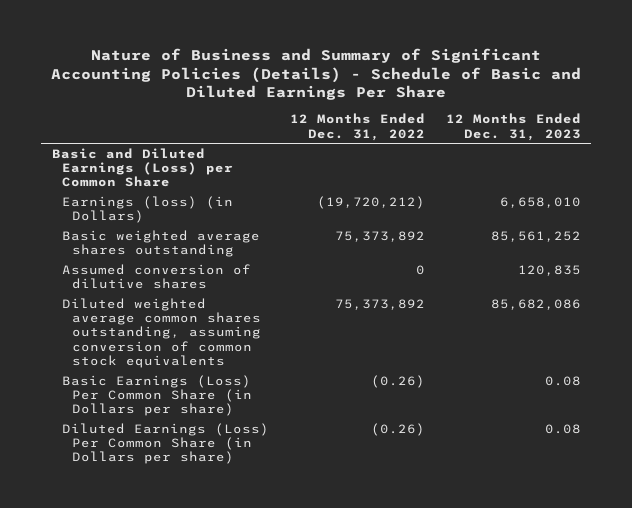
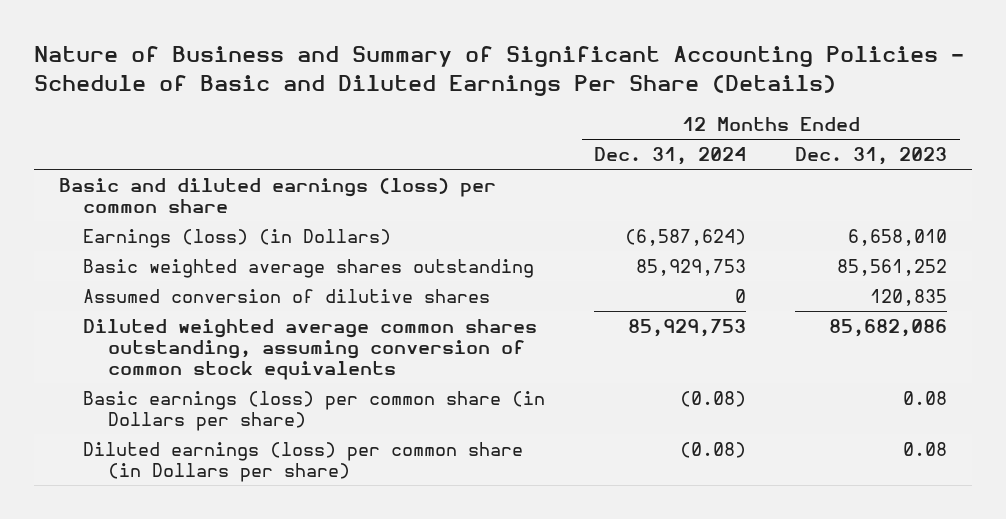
[51,47,582,101] Nature of Business and Summary of Significant Accounting Policies (Details) - Schedule of Basic and Diluted Earnings Per Share -> [34,46,965,96] Nature of Business and Summary of Significant Accounting Policies - Schedule of Basic and Diluted Earnings Per Share (Details)
[289,113,425,141] 12 Months Ended Dec. 31, 2022 -> none
none -> [594,147,747,166] Dec. 31, 2024
[51,148,233,188] Basic and Diluted Earnings (Loss) per Common Share -> [58,178,496,214] Basic and diluted earnings (loss) per common share
[61,375,253,417] Basic Earnings (Loss) Per Common Share (in Dollars per share) -> [83,391,546,432] Basic earnings (loss) per common share (in Dollars per share)
[61,423,269,465] Diluted Earnings (Loss) Per Common Share (in Dollars per share) -> [83,442,524,483] Diluted earnings (loss) per common share (in Dollars per share)

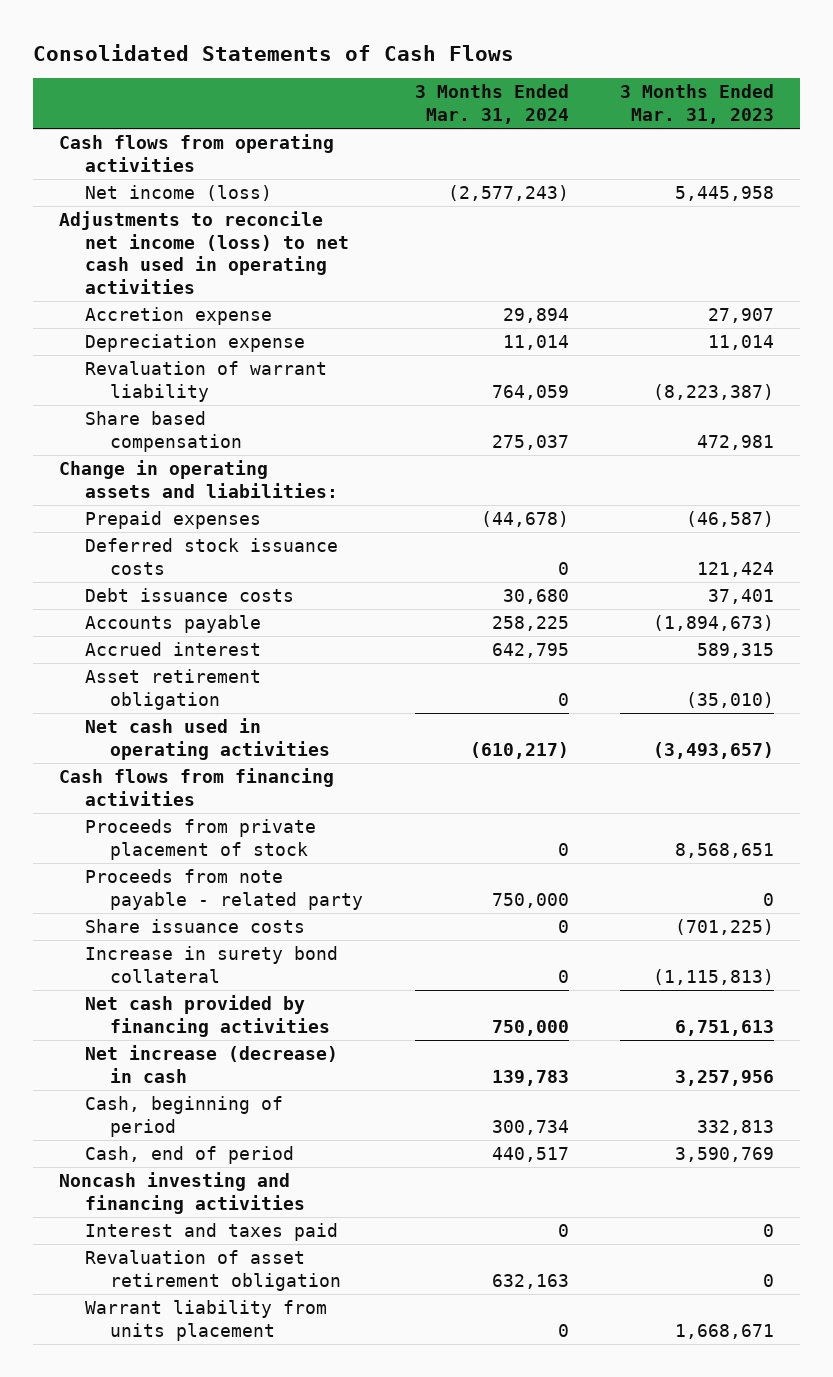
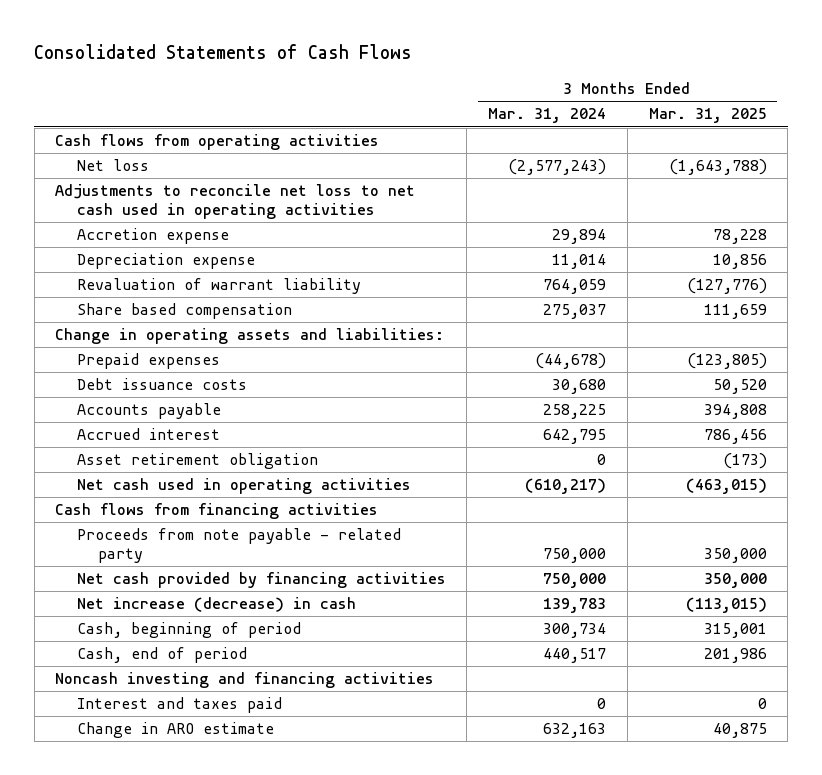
[620,84,775,125] 3 Months Ended Mar. 31, 2023 -> none
none -> [648,108,767,124] Mar. 31, 2025
[84,185,272,202] Net income (loss) -> [76,159,149,172] Net loss
[58,211,349,295] Adjustments to reconcile net income (loss) to net cash used in operating activities -> [55,184,416,220] Adjustments to reconcile net loss to net cash used in operating activities
[84,538,338,575] Deferred stock issuance costs -> none
[84,819,316,860] Proceeds from private placement of stock -> none
[84,919,305,934] Share issuance costs -> none
[84,946,338,983] Increase in surety bond collateral -> none
[84,1300,327,1341] Warrant liability from units placement -> none
[84,1250,342,1291] Revaluation of asset retirement obligation -> [76,722,274,739] Change in ARO estimate

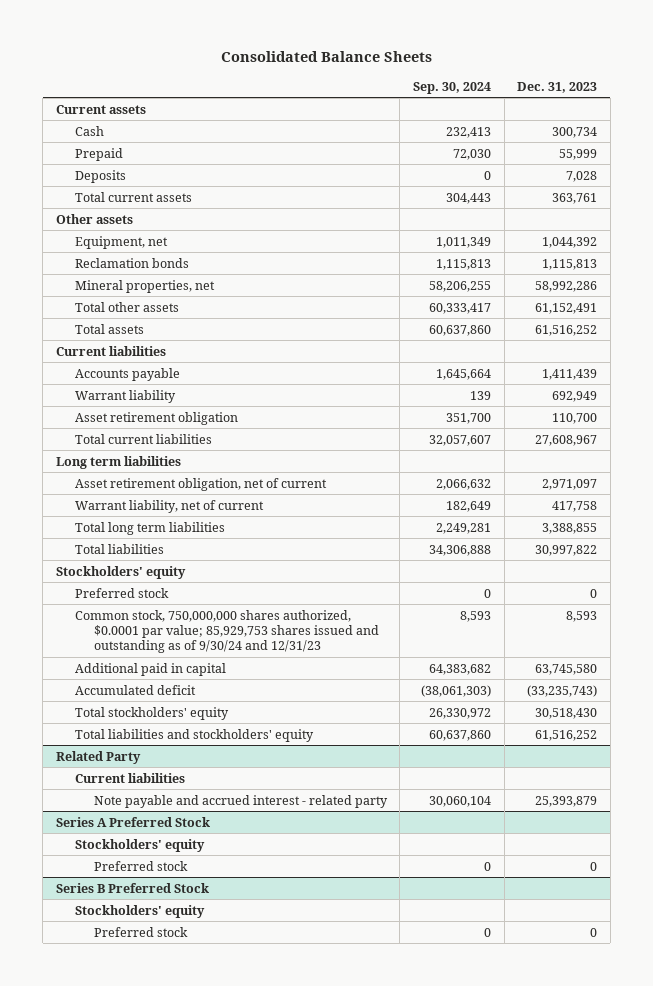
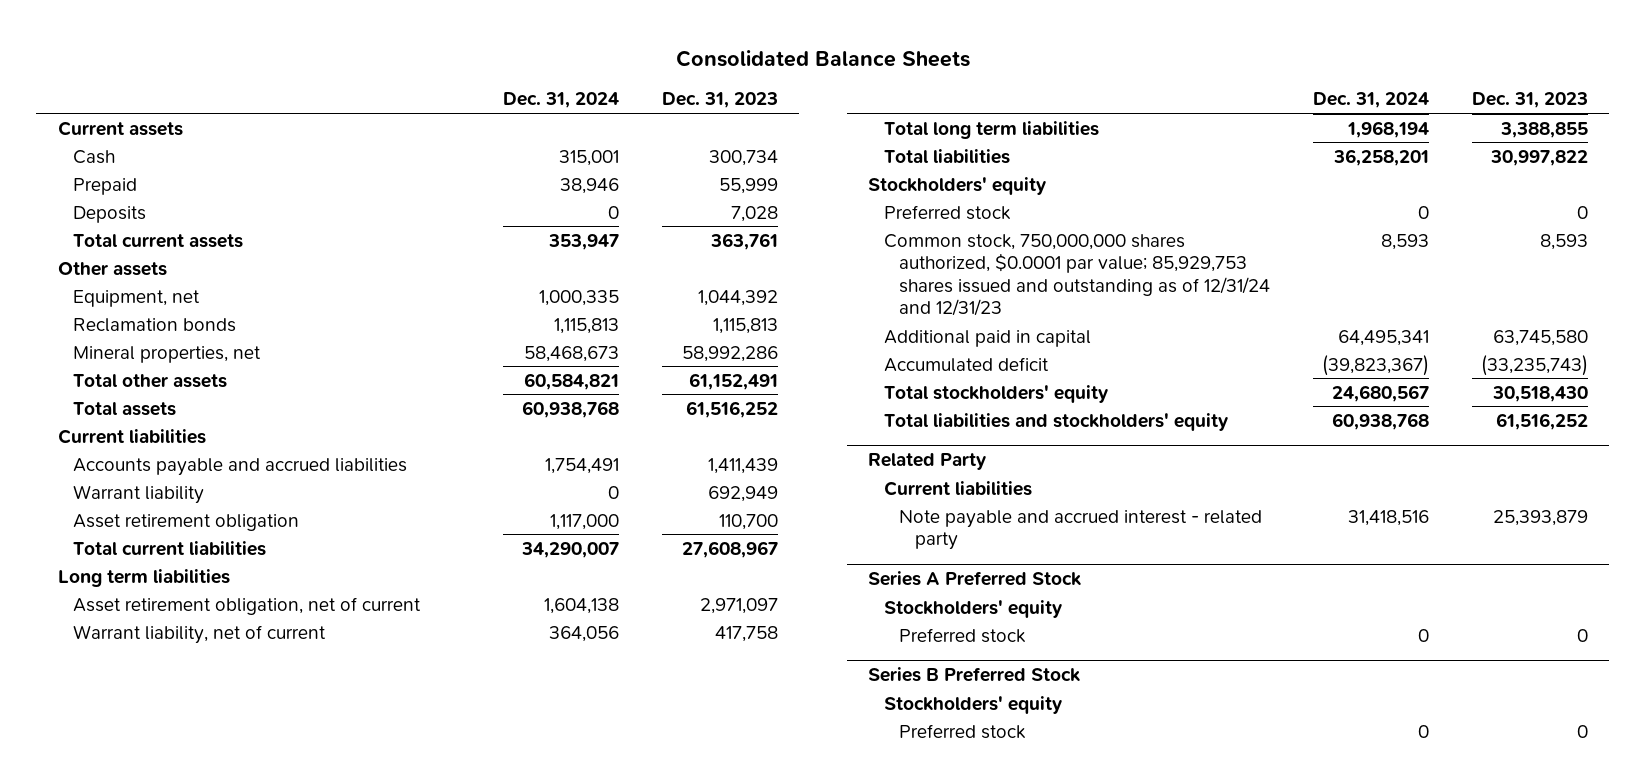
[413,81,492,94] Sep. 30, 2024 -> none
none -> [502,92,619,109] Dec. 31, 2024
[74,367,180,381] Accounts payable -> [73,457,408,476] Accounts payable and accrued liabilities
[74,609,379,654] Common stock, 750,000,000 shares authorized, $0.0001 par value; 85,929,753 shares issued and outstanding as of 9/30/24 and 12/31/23 -> [883,233,1271,317] Common stock, 750,000,000 shares authorized, $0.0001 par value; 85,929,753 shares issued and outstanding as of 12/31/24 and 12/31/23

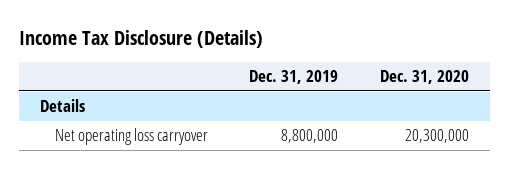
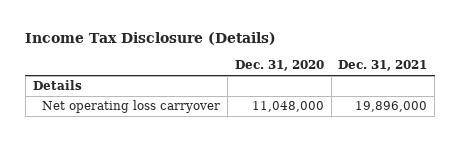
[249,70,339,85] Dec. 31, 2019 -> none
none -> [338,60,428,72] Dec. 31, 2021
[405,129,470,144] 20,300,000 -> [251,101,324,113] 11,048,000

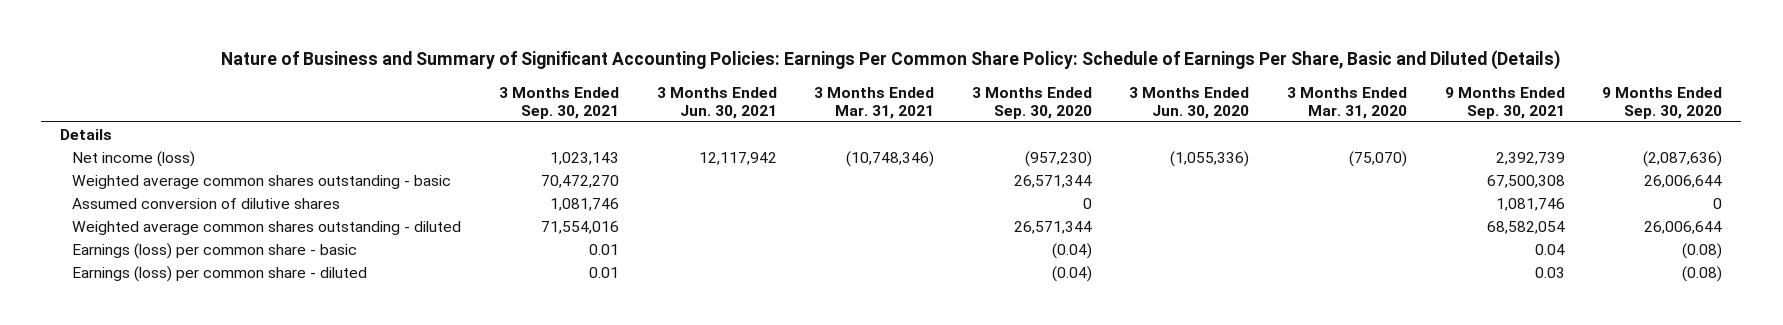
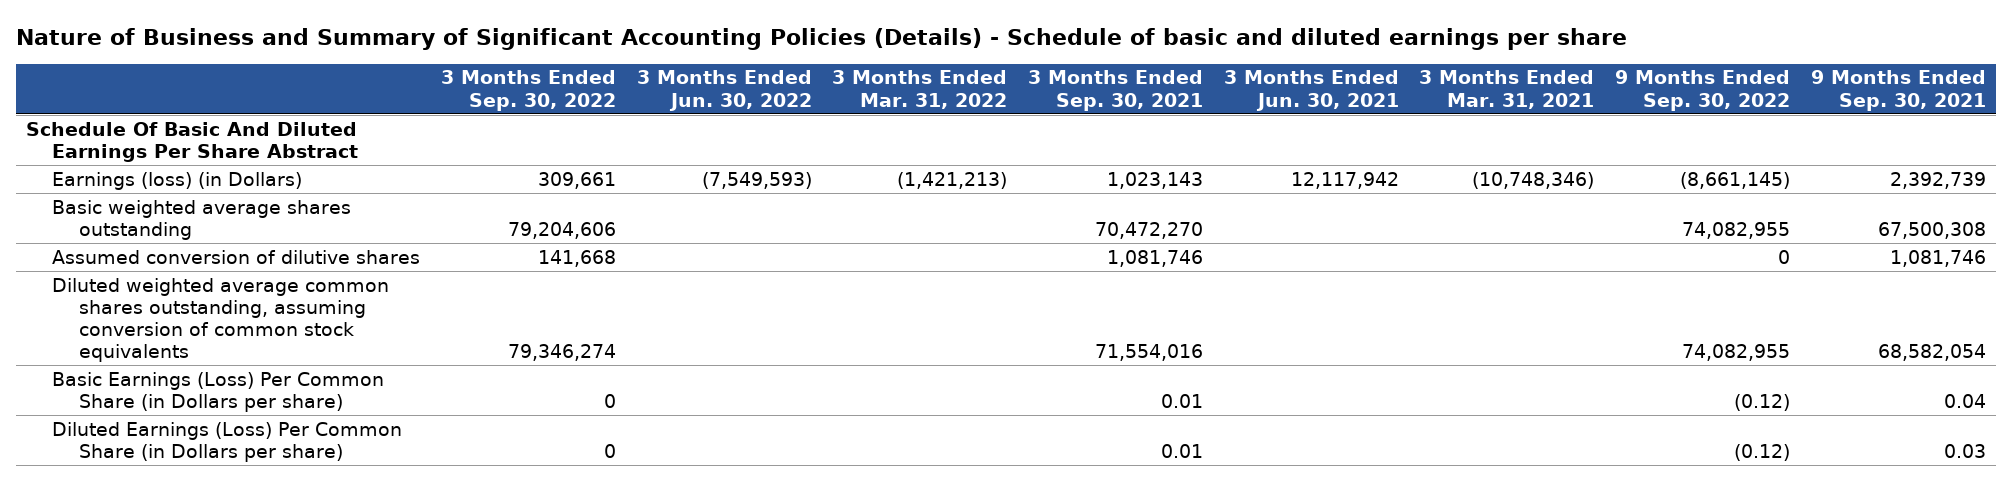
[221,50,1561,71] Nature of Business and Summary of Significant Accounting Policies: Earnings Per Common Share Policy: Schedule of Earnings Per Share, Basic and Diluted (Details) -> [16,28,1628,51] Nature of Business and Summary of Significant Accounting Policies (Details) - Schedule of basic and diluted earnings per share
[971,86,1092,119] 3 Months Ended Sep. 30, 2020 -> none
[1129,86,1250,119] 3 Months Ended Jun. 30, 2020 -> none
[1287,86,1408,119] 3 Months Ended Mar. 31, 2020 -> none
[1602,86,1723,119] 9 Months Ended Sep. 30, 2020 -> none
none -> [441,70,617,111] 3 Months Ended Sep. 30, 2022
none -> [636,70,812,111] 3 Months Ended Jun. 30, 2022
none -> [832,70,1008,109] 3 Months Ended Mar. 31, 2022
none -> [1614,70,1790,111] 9 Months Ended Sep. 30, 2022
[60,129,113,141] Details -> none
none -> [26,121,359,162] Schedule Of Basic And Diluted Earnings Per Share Abstract
[72,151,196,168] Net income (loss) -> [52,171,303,190] Earnings (loss) (in Dollars)
[72,175,452,190] Weighted average common shares outstanding - basic -> [52,199,352,240] Basic weighted average shares outstanding
[72,221,462,236] Weighted average common shares outstanding - diluted -> [52,277,390,362] Diluted weighted average common shares outstanding, assuming conversion of common stock equivalents
[72,243,358,260] Earnings (loss) per common share - basic -> [52,371,385,412] Basic Earnings (Loss) Per Common Share (in Dollars per share)
[72,266,368,283] Earnings (loss) per common share - diluted -> [52,421,403,462] Diluted Earnings (Loss) Per Common Share (in Dollars per share)

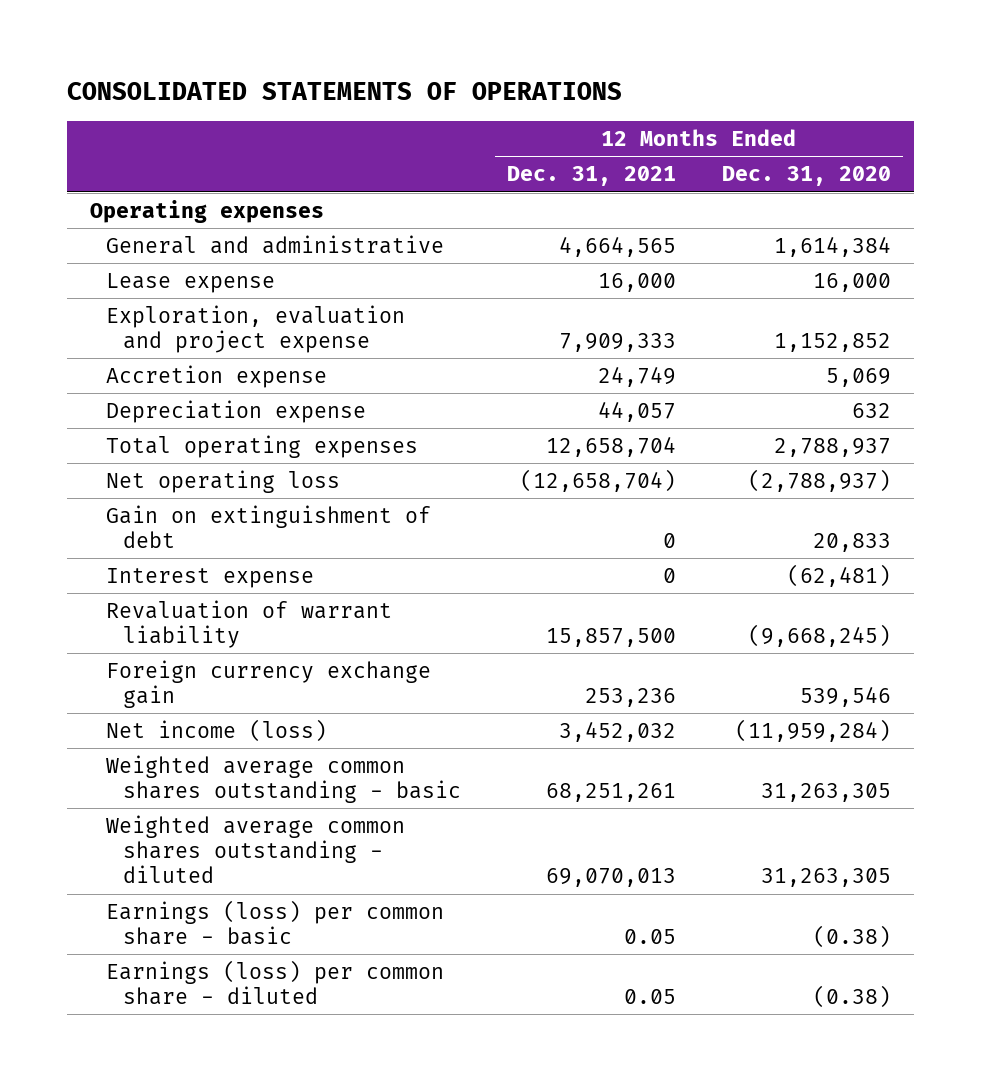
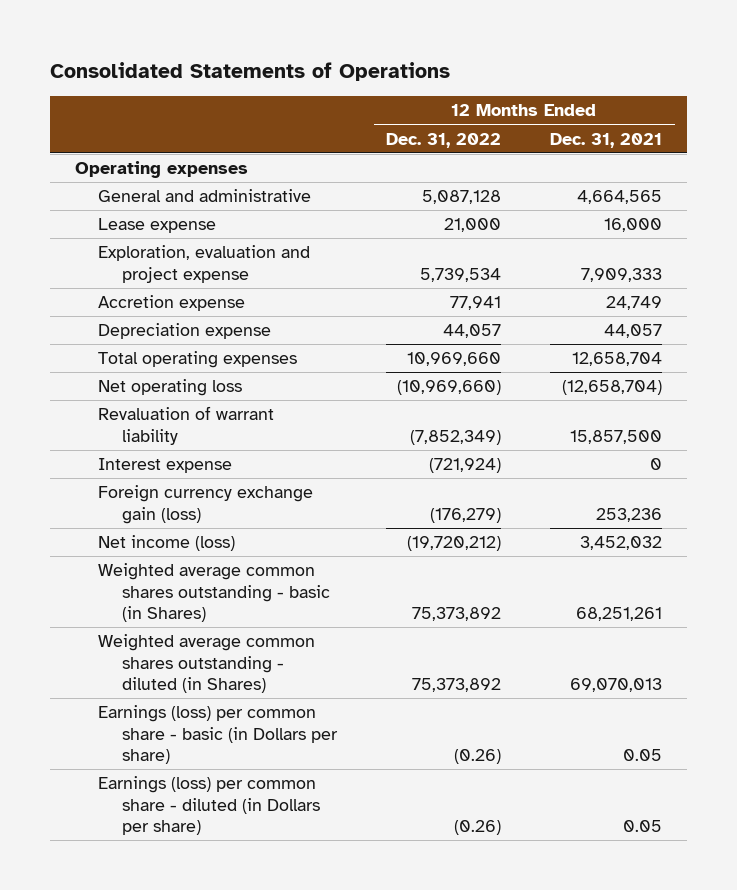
[67,81,623,100] CONSOLIDATED STATEMENTS OF OPERATIONS -> [49,61,450,81] Consolidated Statements of Operations
[722,166,892,187] Dec. 31, 2020 -> none
none -> [385,132,501,148] Dec. 31, 2022
[106,505,432,549] Gain on extinguishment of debt -> none
[106,568,315,589] Interest expense -> [98,458,233,474] Interest expense
[106,660,432,709] Foreign currency exchange gain -> [98,485,314,524] Foreign currency exchange gain (loss)
[106,755,461,804] Weighted average common shares outstanding - basic -> [98,563,330,622] Weighted average common shares outstanding - basic (in Shares)
[106,815,406,884] Weighted average common shares outstanding - diluted -> [98,634,316,693] Weighted average common shares outstanding - diluted (in Shares)
[106,900,445,946] Earnings (loss) per common share - basic -> [98,705,338,764] Earnings (loss) per common share - basic (in Dollars per share)
[106,960,445,1006] Earnings (loss) per common share - diluted -> [98,776,320,835] Earnings (loss) per common share - diluted (in Dollars per share)

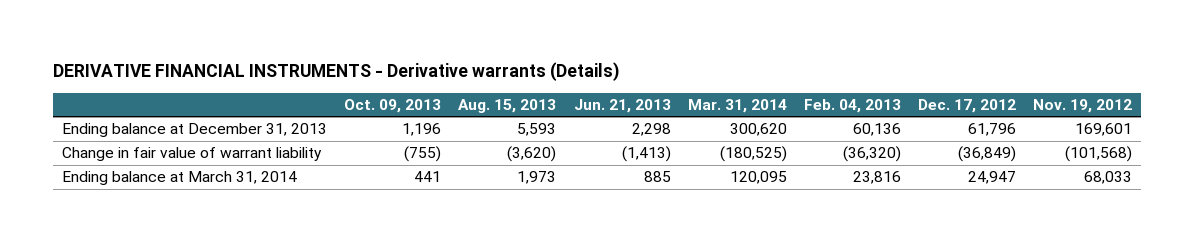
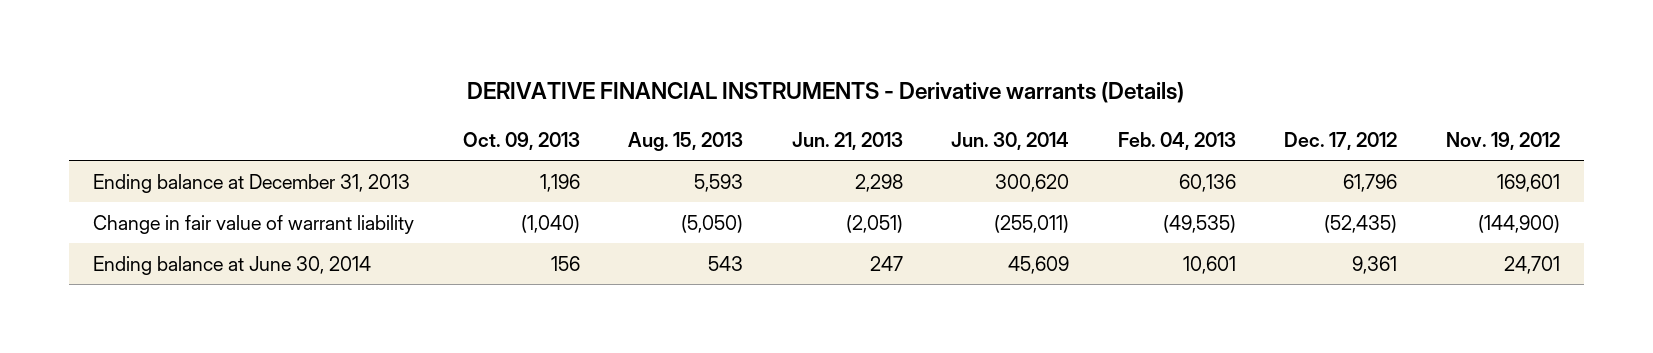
[687,98,787,113] Mar. 31, 2014 -> none
none -> [951,131,1070,150] Jun. 30, 2014
[404,146,442,163] (755) -> [520,214,580,233] (1,040)
[507,146,557,163] (3,620) -> [681,214,744,233] (5,050)
[621,146,671,163] (1,413) -> [845,214,903,233] (2,051)
[842,146,901,163] (36,320) -> [1162,214,1236,233] (49,535)
[958,146,1017,163] (36,849) -> [1324,214,1398,233] (52,435)
[1065,146,1133,163] (101,568) -> [1477,214,1560,233] (144,900)
[62,171,298,186] Ending balance at March 31, 2014 -> [93,255,372,275] Ending balance at June 30, 2014
[414,171,442,183] 441 -> [550,255,580,271] 156
[517,171,557,185] 1,973 -> [708,255,744,271] 543
[643,171,671,183] 885 -> [869,255,903,271] 247
[852,171,901,185] 23,816 -> [1182,255,1236,274] 10,601
[968,171,1017,185] 24,947 -> [1352,255,1398,274] 9,361
[1084,171,1133,185] 68,033 -> [1503,255,1560,274] 24,701

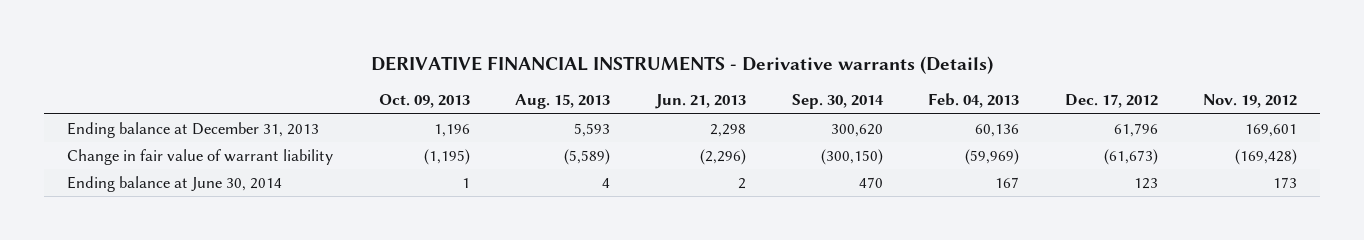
[951,131,1070,150] Jun. 30, 2014 -> none
none -> [791,94,884,110] Sep. 30, 2014
[520,214,580,233] (1,040) -> [423,148,470,165] (1,195)
[681,214,744,233] (5,050) -> [564,148,611,165] (5,589)
[845,214,903,233] (2,051) -> [699,148,746,165] (2,296)
[1162,214,1236,233] (49,535) -> [965,148,1020,165] (59,969)
[1324,214,1398,233] (52,435) -> [1103,148,1158,165] (61,673)
[1477,214,1560,233] (144,900) -> [1235,148,1298,165] (169,428)
[550,255,580,271] 156 -> [461,177,470,188] 1
[708,255,744,271] 543 -> [602,177,611,188] 4
[869,255,903,271] 247 -> [737,177,746,189] 2
[1182,255,1236,274] 10,601 -> [995,176,1020,188] 167
[1352,255,1398,274] 9,361 -> [1133,177,1158,189] 123
[1503,255,1560,274] 24,701 -> [1273,176,1298,188] 173

